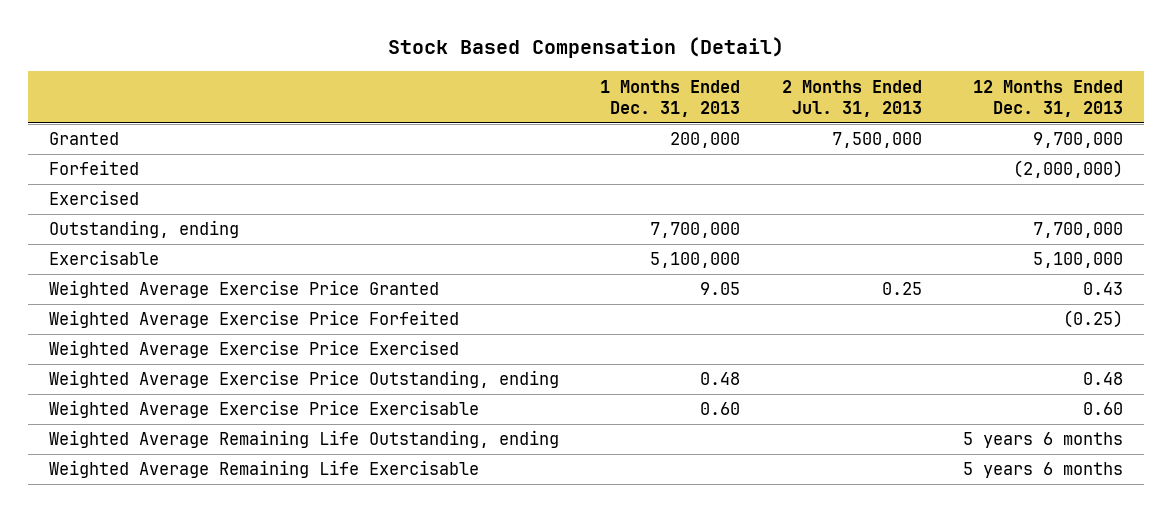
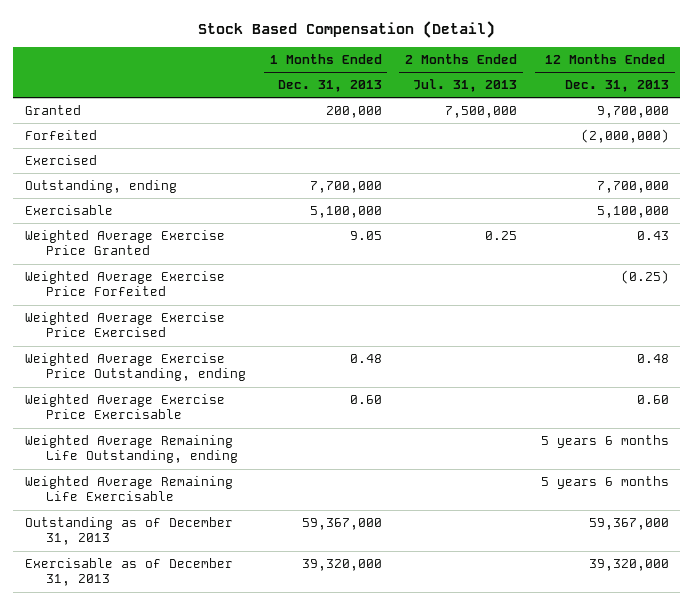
none -> [25,517,234,546] Outstanding as of December 31, 2013
none -> [25,558,234,587] Exercisable as of December 31, 2013

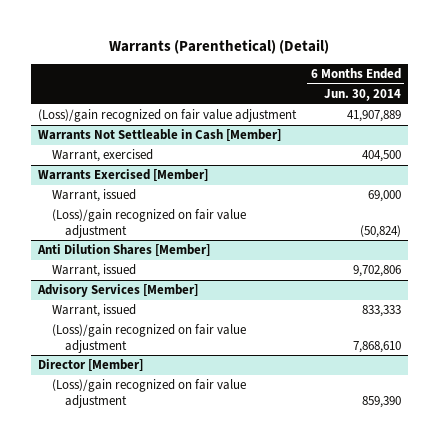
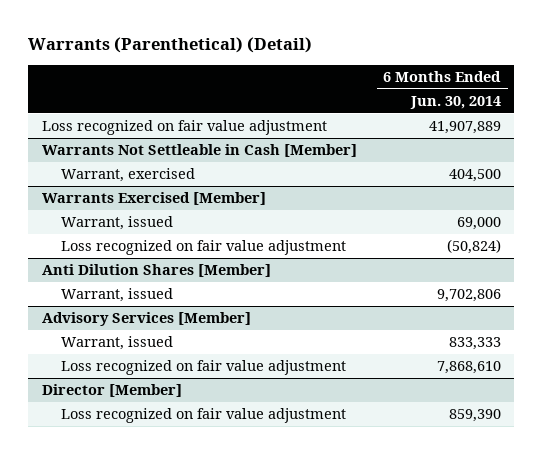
[38,109,298,123] (Loss)/gain recognized on fair value adjustment -> [41,120,327,136] Loss recognized on fair value adjustment
[51,209,246,238] (Loss)/gain recognized on fair value adjustment -> [60,240,346,256] Loss recognized on fair value adjustment
[51,324,246,353] (Loss)/gain recognized on fair value adjustment -> [60,360,346,376] Loss recognized on fair value adjustment
[51,379,246,408] (Loss)/gain recognized on fair value adjustment -> [60,408,346,424] Loss recognized on fair value adjustment

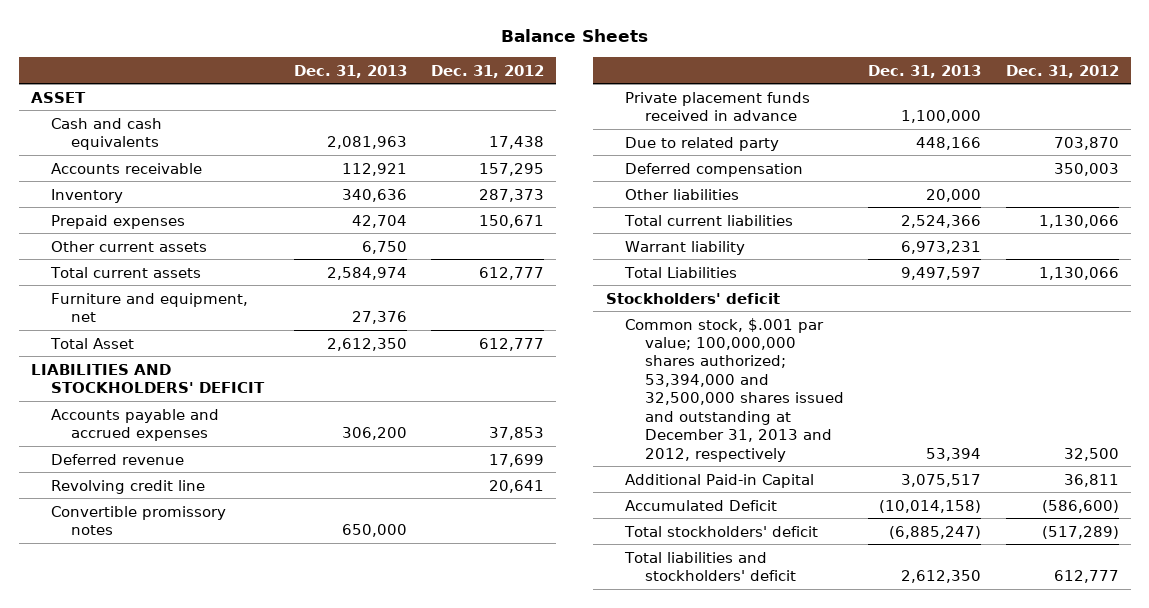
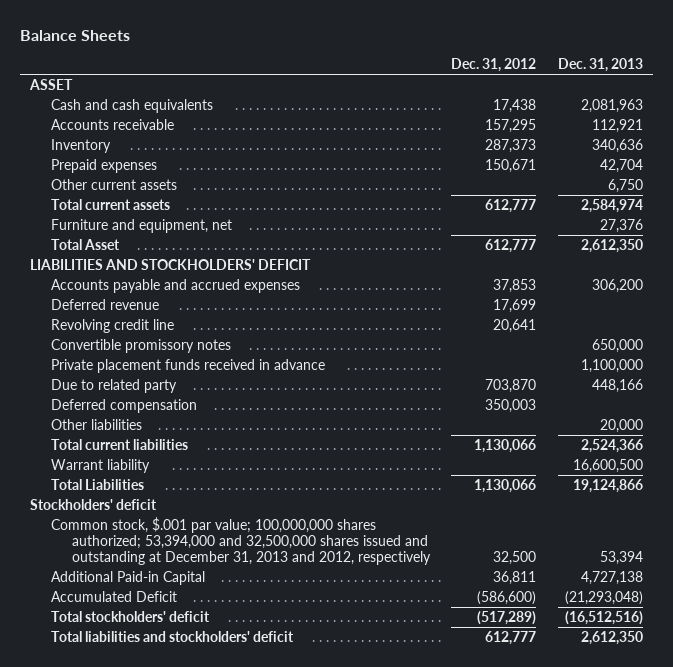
[901,240,982,254] 6,973,231 -> [572,458,643,473] 16,600,500
[901,266,982,280] 9,497,597 -> [572,478,643,493] 19,124,866
[901,473,982,487] 3,075,517 -> [580,570,643,585] 4,727,138
[879,499,982,513] (10,014,158) -> [564,590,643,605] (21,293,048)
[889,525,982,539] (6,885,247) -> [564,610,643,625] (16,512,516)

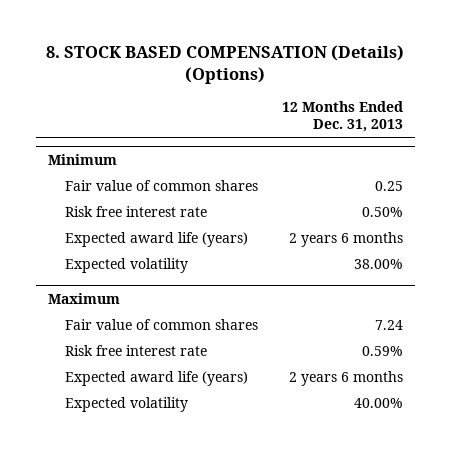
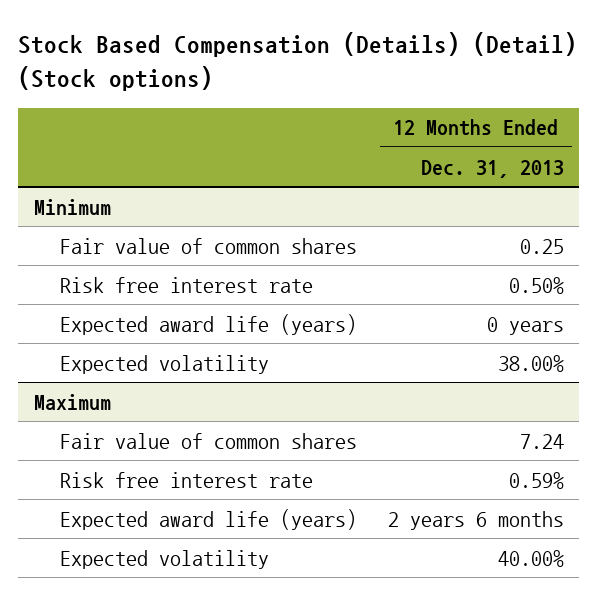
[46,44,405,84] 8. STOCK BASED COMPENSATION (Details) (Options) -> [18,32,578,92] Stock Based Compensation (Details) (Detail) (Stock options)
[288,232,403,248] 2 years 6 months -> [487,316,565,335] 0 years

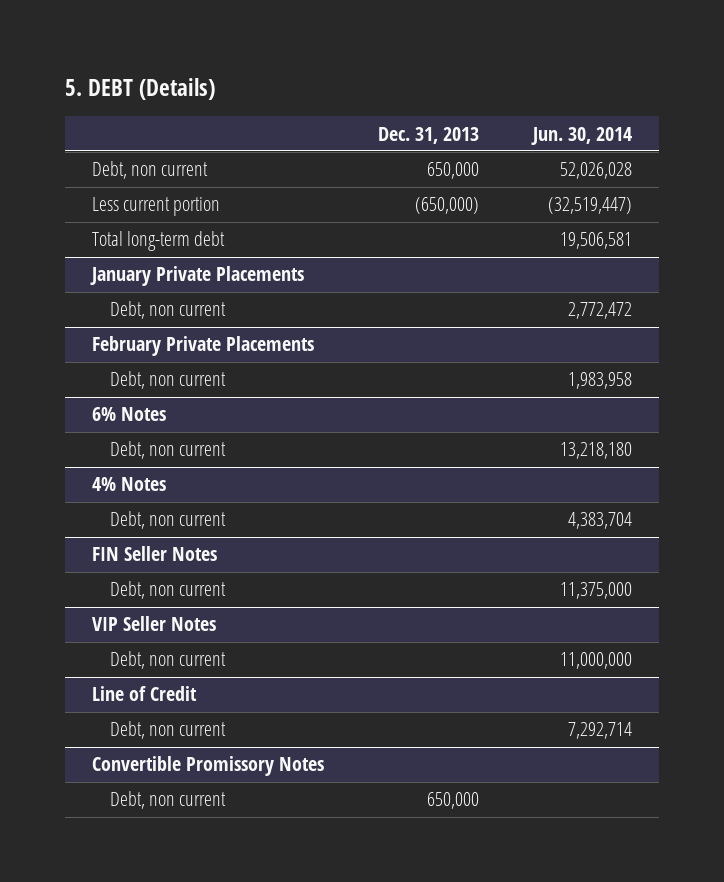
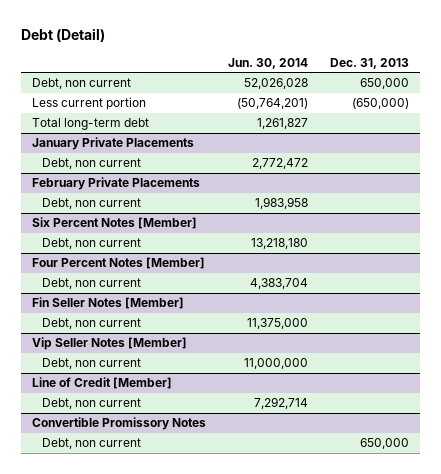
[65,78,216,101] 5. DEBT (Details) -> [21,28,106,43] Debt (Detail)
[547,197,632,215] (32,519,447) -> [237,98,309,110] (50,764,201)
[559,232,632,250] 19,506,581 -> [257,118,309,130] 1,261,827
[92,407,167,422] 6% Notes -> none
none -> [32,217,198,230] Six Percent Notes [Member]
[92,477,167,492] 4% Notes -> none
none -> [32,257,206,270] Four Percent Notes [Member]
[92,546,218,562] FIN Seller Notes -> [32,297,185,310] Fin Seller Notes [Member]
[92,616,217,632] VIP Seller Notes -> [32,337,188,351] Vip Seller Notes [Member]
[92,686,198,702] Line of Credit -> [32,377,173,390] Line of Credit [Member]

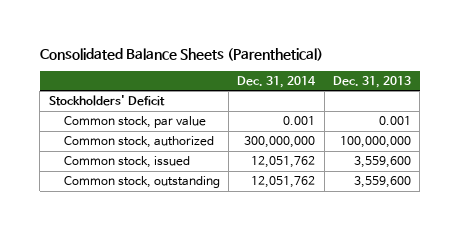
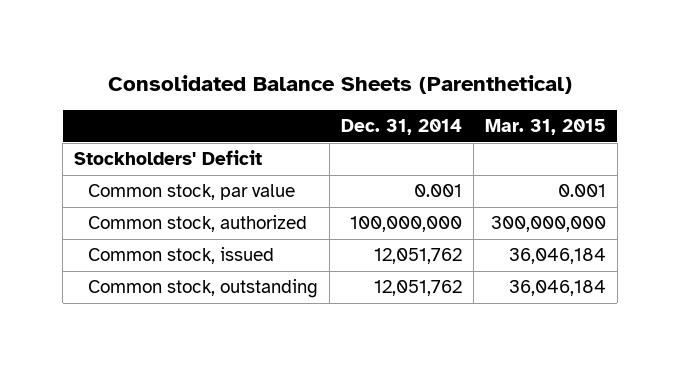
[332,75,411,88] Dec. 31, 2013 -> none
none -> [484,119,606,136] Mar. 31, 2015
[244,136,316,149] 300,000,000 -> [349,216,462,233] 100,000,000

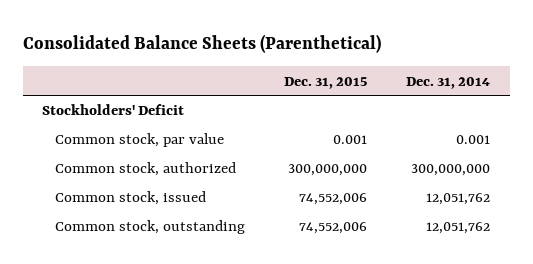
[484,119,606,136] Mar. 31, 2015 -> none
none -> [284,76,368,89] Dec. 31, 2015
[349,216,462,233] 100,000,000 -> [411,164,491,177] 300,000,000

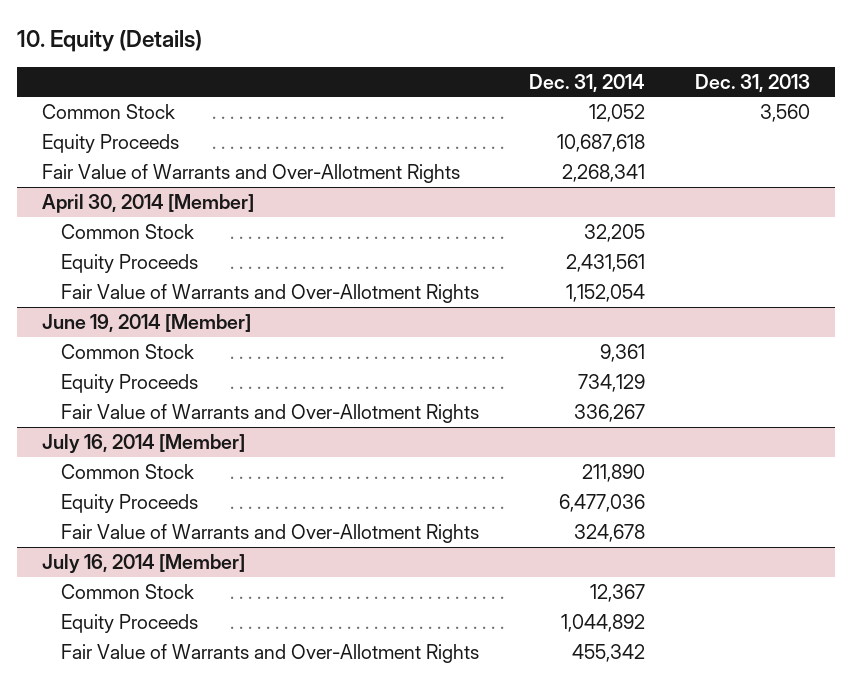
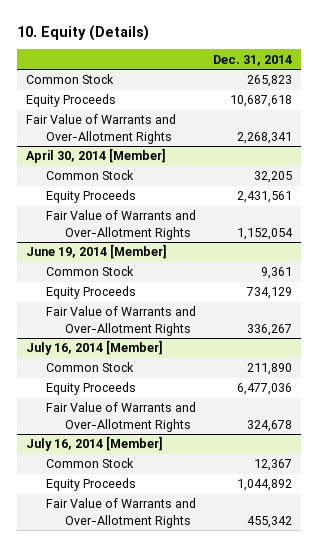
[695,73,811,92] Dec. 31, 2013 -> none
[589,103,646,122] 12,052 -> [247,75,293,88] 265,823

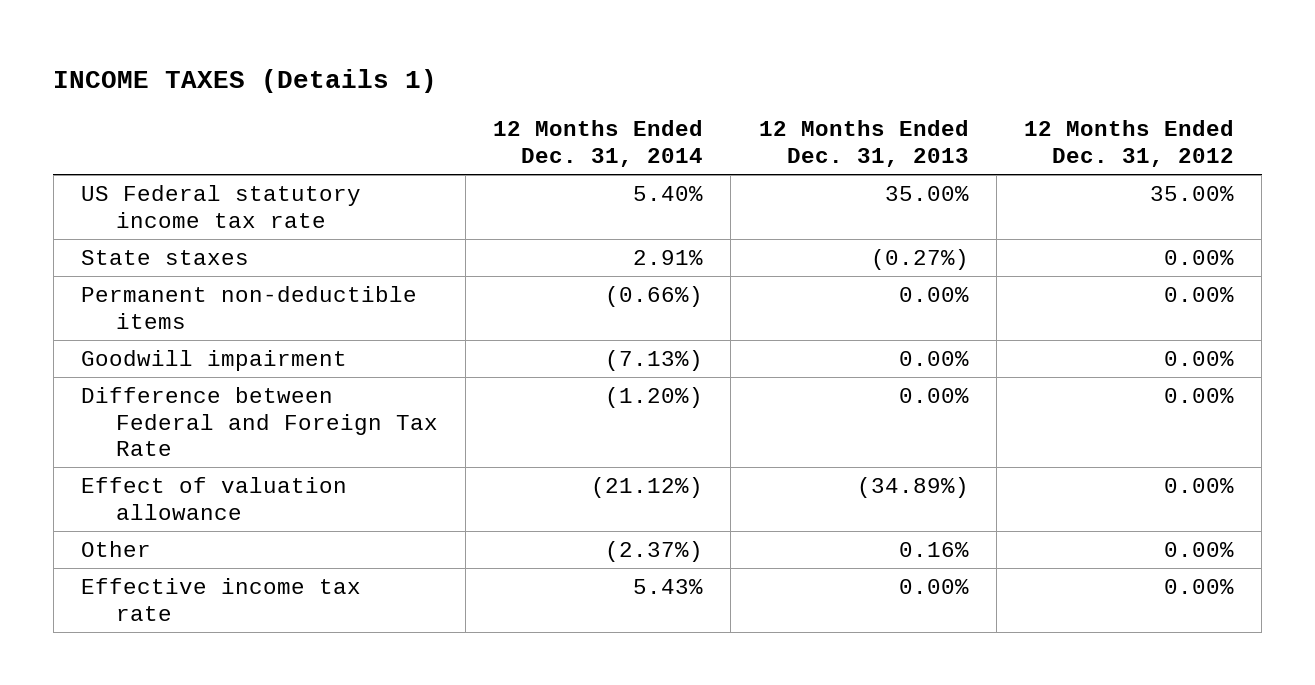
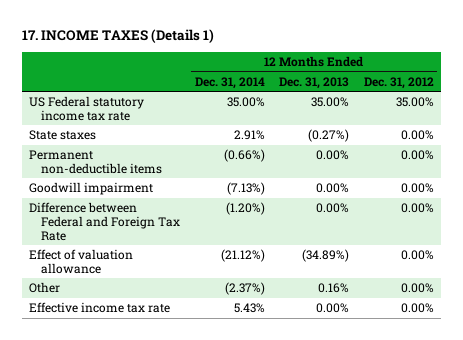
[53,69,438,94] INCOME TAXES (Details 1) -> [22,29,215,44] 17. INCOME TAXES (Details 1)
[633,185,704,201] 5.40% -> [226,97,265,108] 35.00%

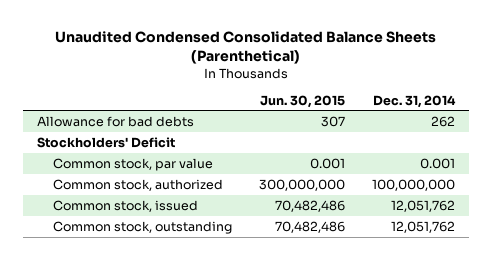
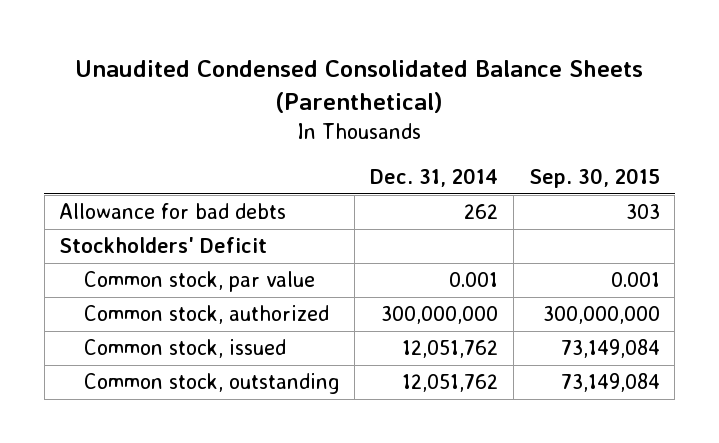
[259,94,345,108] Jun. 30, 2015 -> none
none -> [528,168,660,189] Sep. 30, 2015
[371,178,455,191] 100,000,000 -> [381,306,499,325] 300,000,000

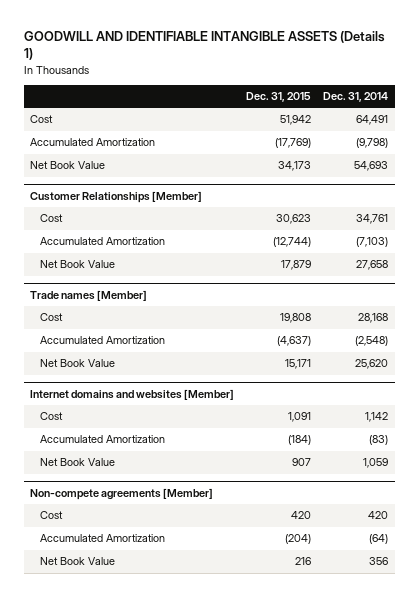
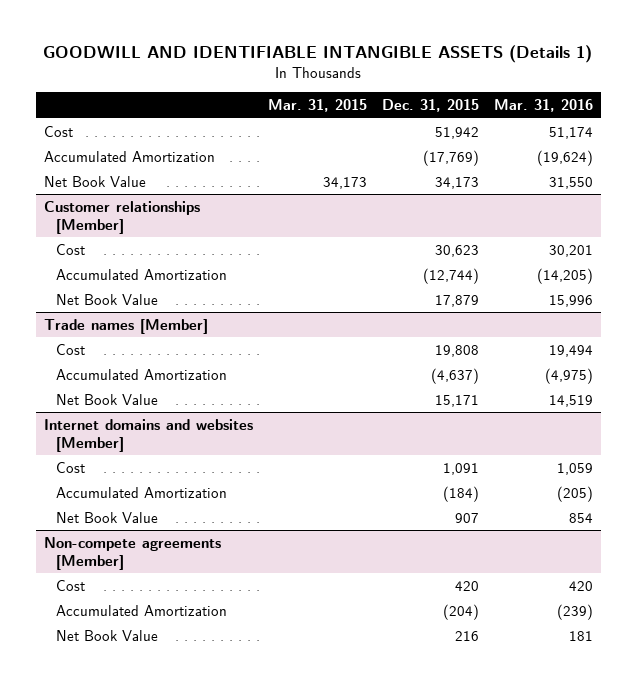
[323,92,389,103] Dec. 31, 2014 -> none
none -> [267,99,367,113] Mar. 31, 2015
none -> [494,99,594,113] Mar. 31, 2016
[29,190,202,203] Customer Relationships [Member] -> [43,200,200,234] Customer relationships [Member]

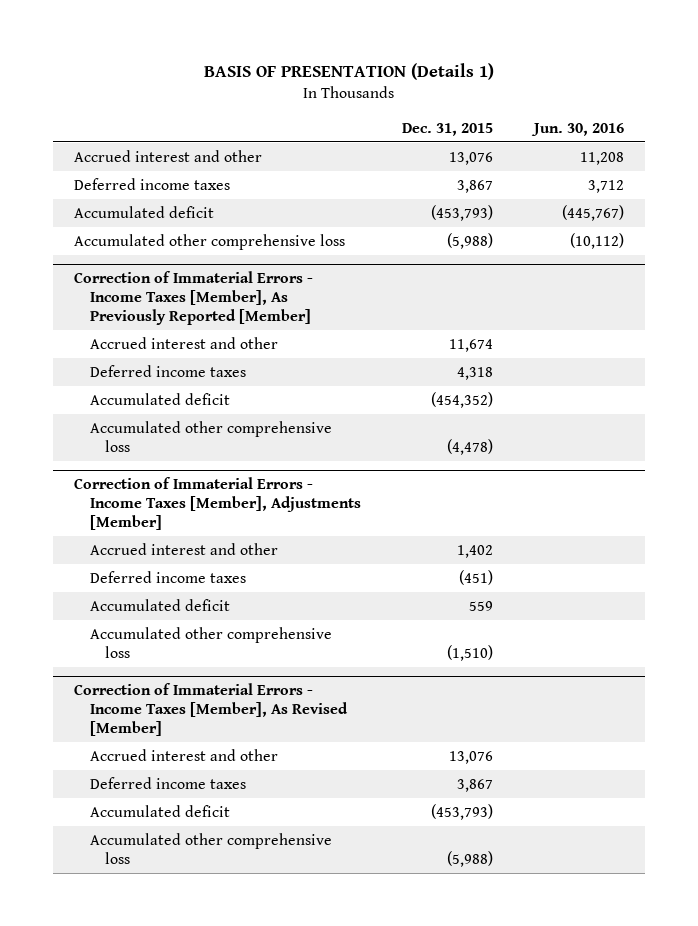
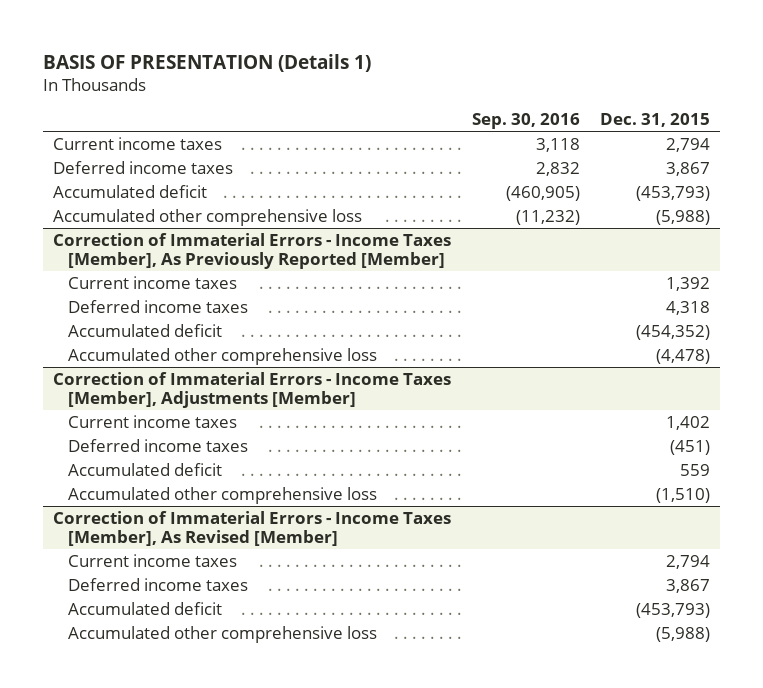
[531,122,625,136] Jun. 30, 2016 -> none
none -> [471,112,580,129] Sep. 30, 2016
[74,149,263,162] Accrued interest and other -> none
none -> [53,136,223,150] Current income taxes
[89,336,278,349] Accrued interest and other -> none
none -> [67,275,237,289] Current income taxes
[89,542,278,555] Accrued interest and other -> [67,414,237,428] Current income taxes
[89,748,278,761] Accrued interest and other -> none
none -> [67,553,237,567] Current income taxes

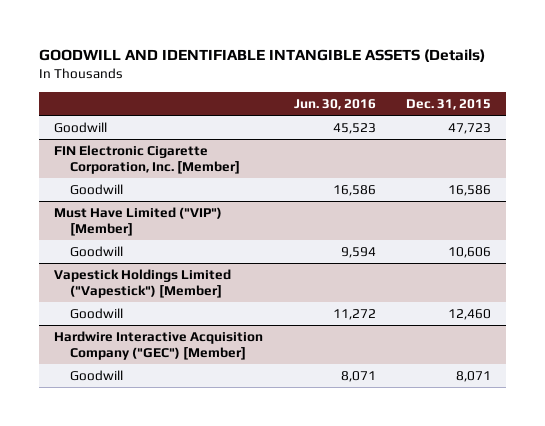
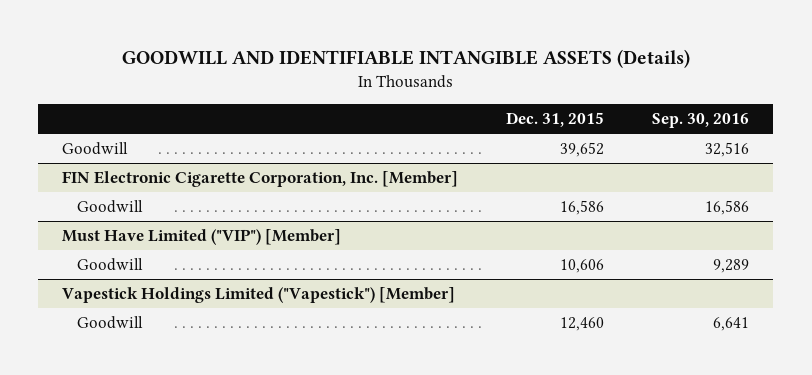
[293,98,376,110] Jun. 30, 2016 -> none
none -> [652,113,750,129] Sep. 30, 2016
[447,122,491,134] 47,723 -> [560,142,605,158] 39,652
[54,330,264,361] Hardwire Interactive Acquisition Company ("GEC") [Member] -> none
[69,369,123,381] Goodwill -> none

